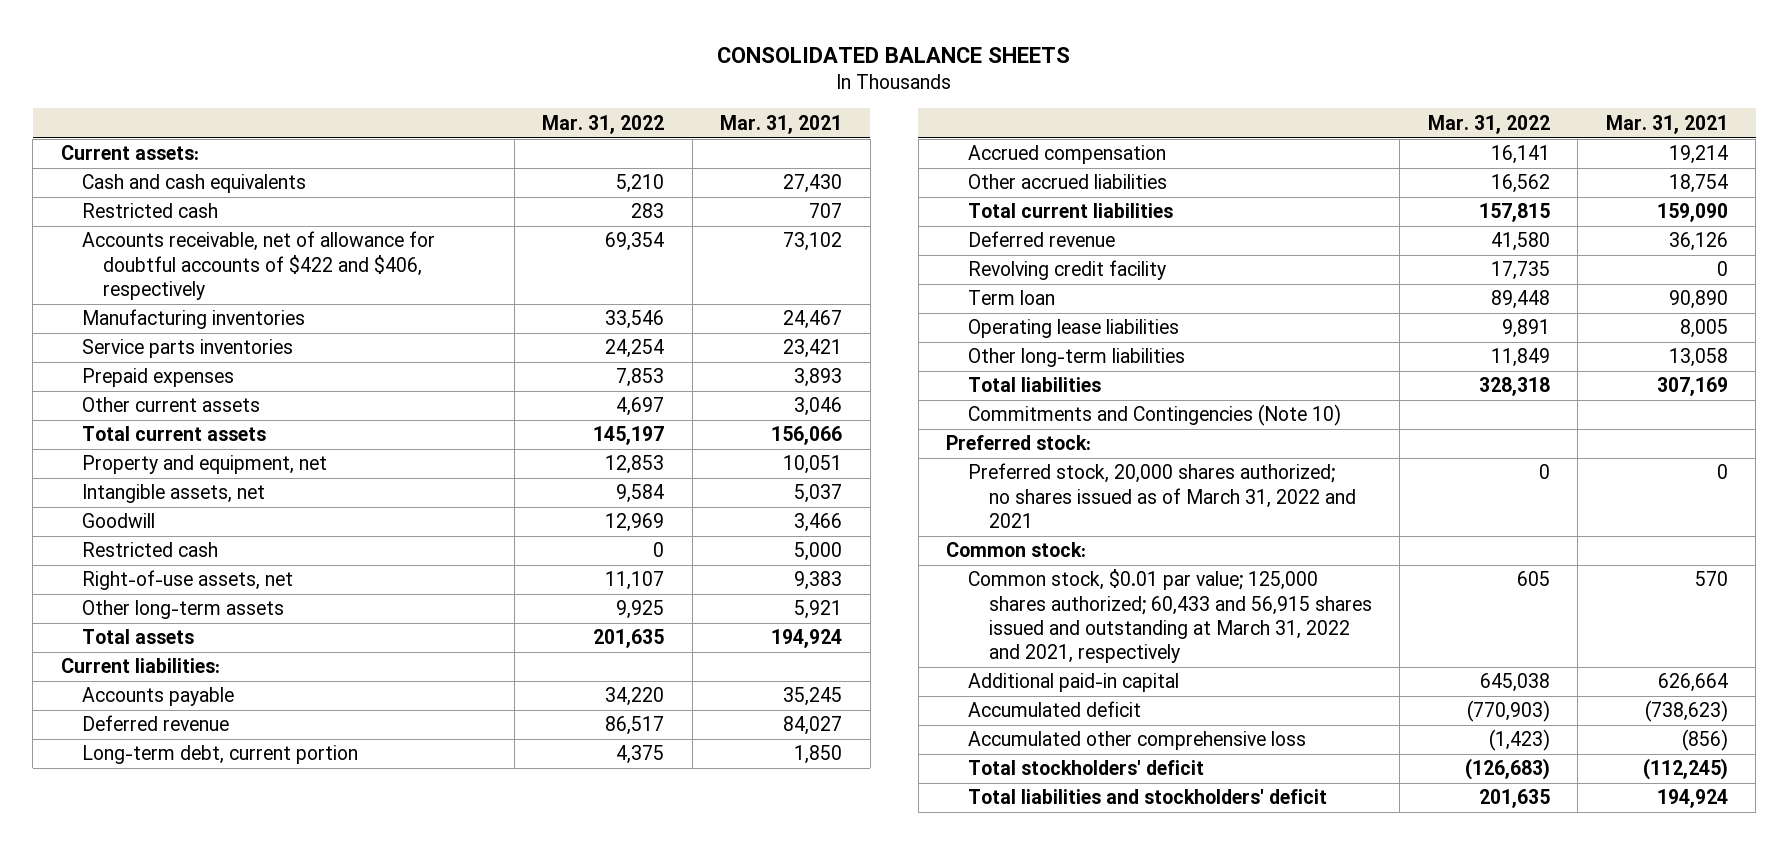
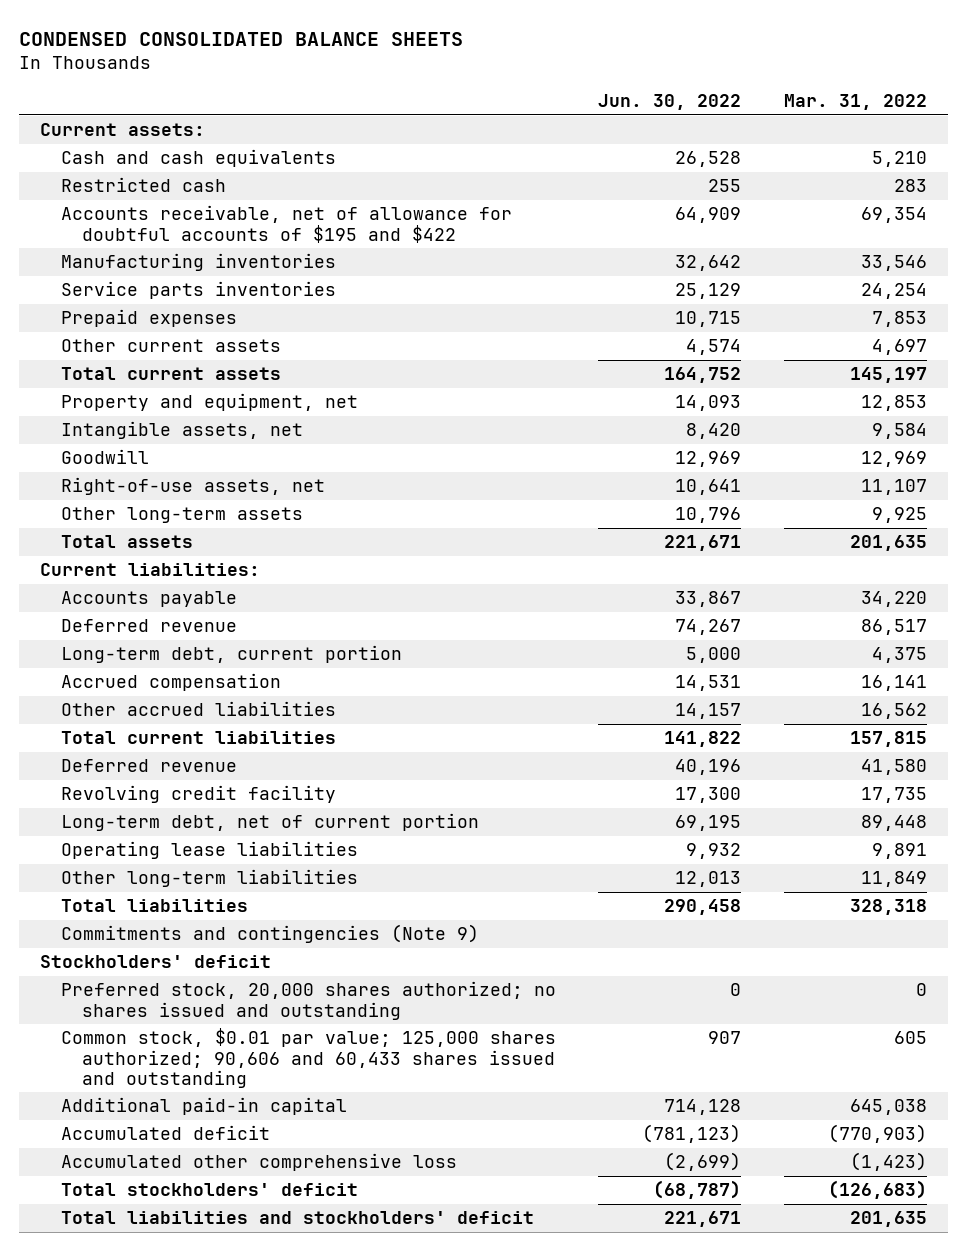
[717,46,1071,63] CONSOLIDATED BALANCE SHEETS -> [18,31,463,46] CONDENSED CONSOLIDATED BALANCE SHEETS
[720,114,843,134] Mar. 31, 2021 -> none
none -> [598,94,742,111] Jun. 30, 2022
[82,231,436,300] Accounts receivable, net of allowance for doubtful accounts of $422 and $406, respectively -> [60,205,512,243] Accounts receivable, net of allowance for doubtful accounts of $195 and $422
[82,542,219,558] Restricted cash -> none
[967,290,1055,306] Term loan -> [60,813,479,832] Long-term debt, net of current portion
[946,435,1092,451] Preferred stock: -> none
[946,542,1087,558] Common stock: -> none
[967,404,1341,427] Commitments and Contingencies (Note 10) -> [60,924,479,944] Commitments and contingencies (Note 9)
none -> [39,955,271,969] Stockholders' deficit
[967,463,1356,528] Preferred stock, 20,000 shares authorized; no shares issued as of March 31, 2022 and 2021 -> [60,981,556,1020] Preferred stock, 20,000 shares authorized; no shares issued and outstanding
[967,569,1372,663] Common stock, $0.01 par value; 125,000 shares authorized; 60,433 and 56,915 shares issued and outstanding at March 31, 2022 and 2021, respectively -> [60,1028,556,1088] Common stock, $0.01 par value; 125,000 shares authorized; 90,606 and 60,433 shares issued and outstanding

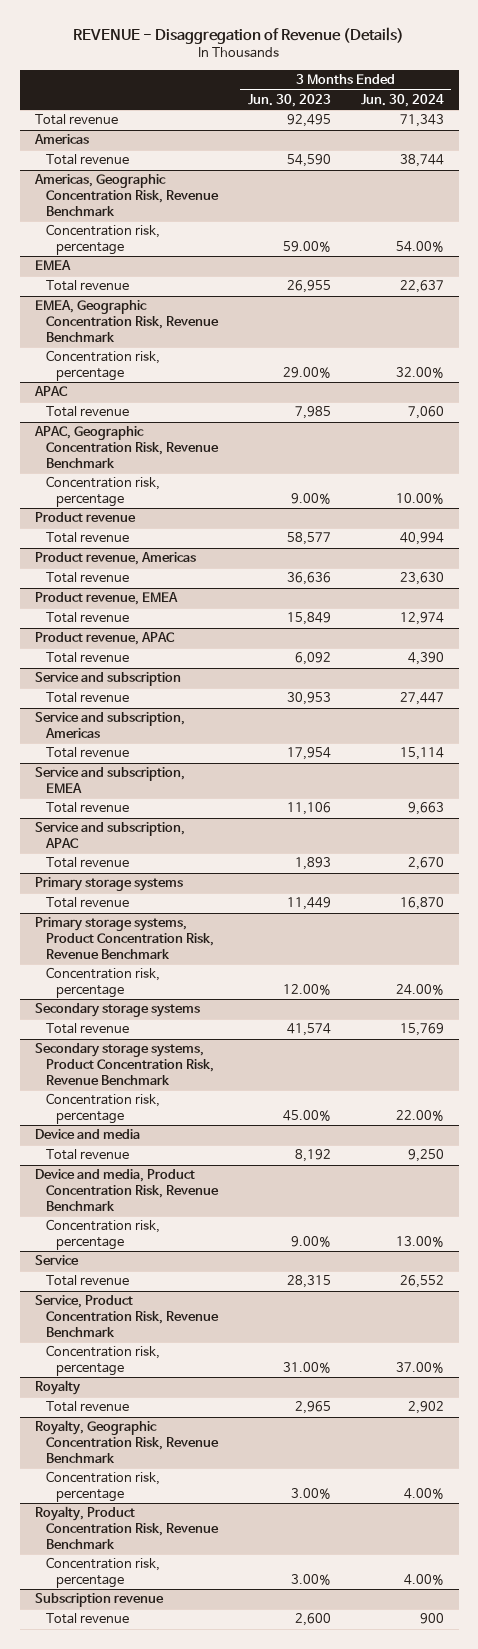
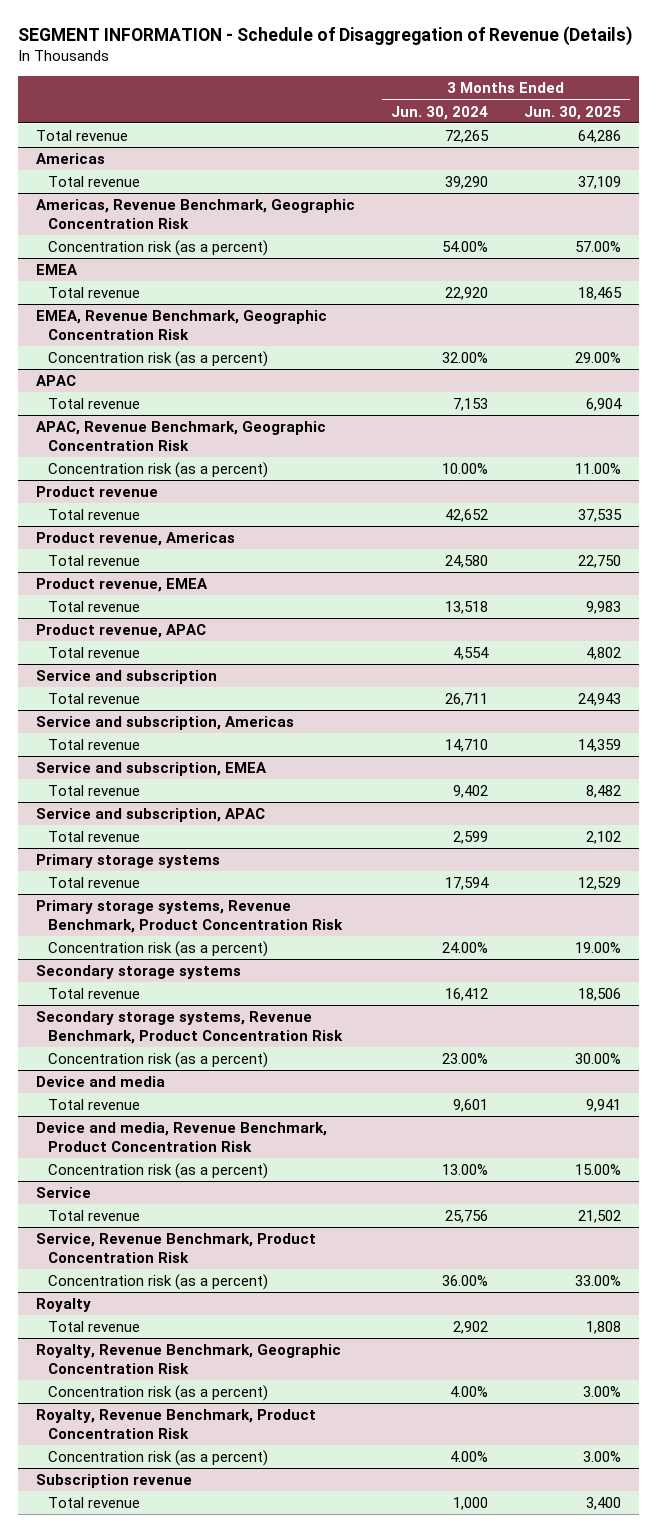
[73,26,405,44] REVENUE - Disaggregation of Revenue (Details) -> [17,25,632,46] SEGMENT INFORMATION - Schedule of Disaggregation of Revenue (Details)
[247,93,331,107] Jun. 30, 2023 -> none
none -> [524,105,622,120] Jun. 30, 2025
[399,114,444,128] 71,343 -> [444,129,489,143] 72,265
[399,154,444,168] 38,744 -> [444,175,488,189] 39,290
[33,174,219,217] Americas, Geographic Concentration Risk, Revenue Benchmark -> [35,198,355,229] Americas, Revenue Benchmark, Geographic Concentration Risk
[45,224,160,256] Concentration risk, percentage -> [48,239,269,256] Concentration risk (as a percent)
[399,280,444,294] 22,637 -> [444,286,488,300] 22,920
[34,300,219,343] EMEA, Geographic Concentration Risk, Revenue Benchmark -> [35,309,327,340] EMEA, Revenue Benchmark, Geographic Concentration Risk
[45,350,160,382] Concentration risk, percentage -> [48,350,269,367] Concentration risk (as a percent)
[407,406,444,420] 7,060 -> [452,397,488,411] 7,153
[33,426,219,469] APAC, Geographic Concentration Risk, Revenue Benchmark -> [35,420,326,451] APAC, Revenue Benchmark, Geographic Concentration Risk
[45,476,160,508] Concentration risk, percentage -> [48,461,269,478] Concentration risk (as a percent)
[399,532,444,546] 40,994 -> [444,508,488,522] 42,652
[399,572,444,586] 23,630 -> [444,554,488,568] 24,580
[399,612,444,626] 12,974 -> [444,600,488,614] 13,518
[407,652,444,666] 4,390 -> [452,646,489,660] 4,554
[399,692,444,706] 27,447 -> [444,692,488,706] 26,711
[399,747,444,761] 15,114 -> [444,738,488,752] 14,710
[407,802,444,816] 9,663 -> [452,784,488,798] 9,402
[407,857,444,871] 2,670 -> [452,830,488,844] 2,599
[399,897,444,911] 16,870 -> [444,876,489,890] 17,594
[34,917,214,960] Primary storage systems, Product Concentration Risk, Revenue Benchmark -> [35,899,344,933] Primary storage systems, Revenue Benchmark, Product Concentration Risk
[45,967,160,999] Concentration risk, percentage -> [48,940,269,957] Concentration risk (as a percent)
[399,1023,444,1037] 15,769 -> [444,987,488,1001] 16,412
[34,1043,214,1086] Secondary storage systems, Product Concentration Risk, Revenue Benchmark -> [35,1010,344,1044] Secondary storage systems, Revenue Benchmark, Product Concentration Risk
[45,1093,160,1125] Concentration risk, percentage -> [48,1051,269,1068] Concentration risk (as a percent)
[395,1110,444,1122] 22.00% -> [441,1052,488,1064] 23.00%
[407,1149,444,1163] 9,250 -> [452,1098,488,1112] 9,601
[34,1169,219,1212] Device and media, Product Concentration Risk, Revenue Benchmark -> [35,1121,327,1152] Device and media, Revenue Benchmark, Product Concentration Risk
[45,1219,160,1251] Concentration risk, percentage -> [48,1162,269,1179] Concentration risk (as a percent)
[399,1275,444,1289] 26,552 -> [444,1209,488,1223] 25,756
[34,1295,219,1338] Service, Product Concentration Risk, Revenue Benchmark -> [35,1232,316,1263] Service, Revenue Benchmark, Product Concentration Risk
[45,1345,160,1377] Concentration risk, percentage -> [48,1273,269,1290] Concentration risk (as a percent)
[395,1362,444,1374] 37.00% -> [441,1274,488,1286] 36.00%
[34,1420,219,1464] Royalty, Geographic Concentration Risk, Revenue Benchmark -> [35,1343,341,1374] Royalty, Revenue Benchmark, Geographic Concentration Risk
[45,1471,160,1503] Concentration risk, percentage -> [48,1384,269,1401] Concentration risk (as a percent)
[34,1506,219,1550] Royalty, Product Concentration Risk, Revenue Benchmark -> [35,1408,316,1439] Royalty, Revenue Benchmark, Product Concentration Risk
[45,1557,160,1589] Concentration risk, percentage -> [48,1449,269,1466] Concentration risk (as a percent)
[419,1613,444,1625] 900 -> [452,1496,488,1510] 1,000

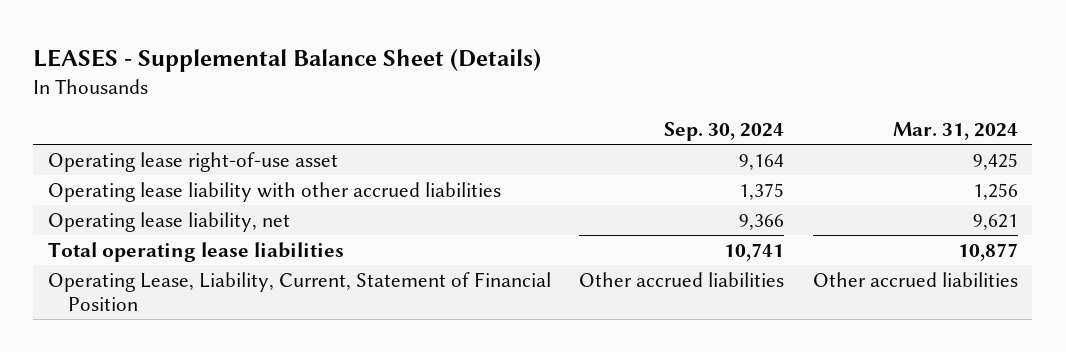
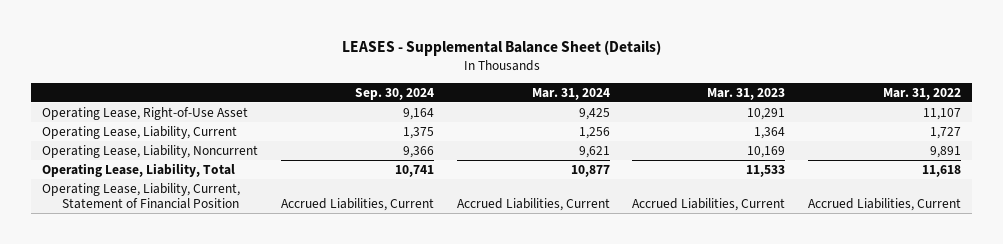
none -> [707,87,786,100] Mar. 31, 2023
none -> [882,87,961,100] Mar. 31, 2022
[47,151,338,172] Operating lease right-of-use asset -> [42,106,249,120] Operating Lease, Right-of-Use Asset
[47,181,501,202] Operating lease liability with other accrued liabilities -> [42,125,238,139] Operating Lease, Liability, Current
[47,211,290,232] Operating lease liability, net -> [42,144,259,158] Operating Lease, Liability, Noncurrent
[47,241,344,262] Total operating lease liabilities -> [42,162,236,177] Operating Lease, Liability, Total
[579,271,785,287] Other accrued liabilities -> [280,198,434,212] Accrued Liabilities, Current
[813,271,1019,287] Other accrued liabilities -> [456,198,610,212] Accrued Liabilities, Current

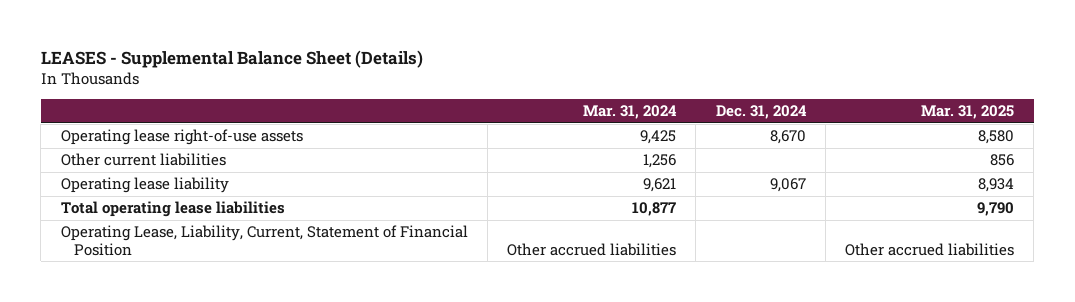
[354,87,434,100] Sep. 30, 2024 -> none
[707,87,786,100] Mar. 31, 2023 -> none
[882,87,961,100] Mar. 31, 2022 -> none
none -> [715,105,807,120] Dec. 31, 2024
none -> [920,105,1014,120] Mar. 31, 2025
[42,106,249,120] Operating Lease, Right-of-Use Asset -> [60,129,303,146] Operating lease right-of-use assets
[42,125,238,139] Operating Lease, Liability, Current -> [60,153,226,167] Other current liabilities
[42,144,259,158] Operating Lease, Liability, Noncurrent -> [60,177,229,194] Operating lease liability
[42,162,236,177] Operating Lease, Liability, Total -> [60,201,285,218] Total operating lease liabilities
[456,198,610,212] Accrued Liabilities, Current -> [507,242,677,256] Other accrued liabilities

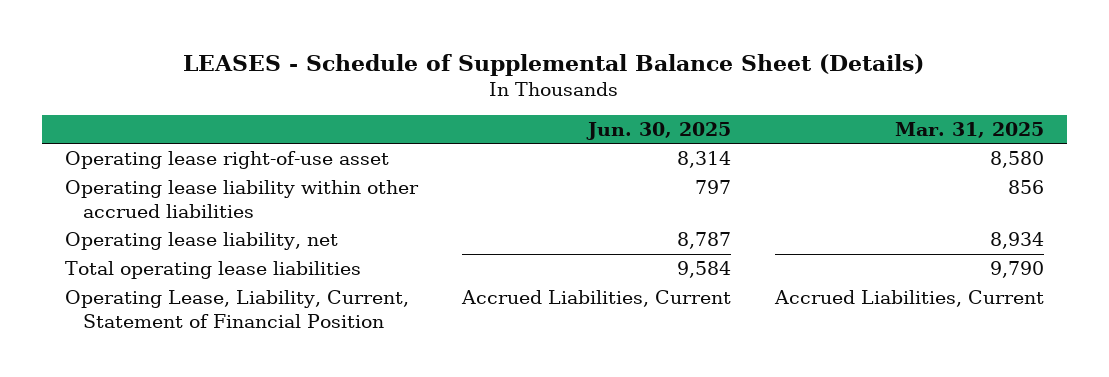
[40,50,423,69] LEASES - Supplemental Balance Sheet (Details) -> [183,54,925,77] LEASES - Schedule of Supplemental Balance Sheet (Details)
[583,105,678,120] Mar. 31, 2024 -> none
[715,105,807,120] Dec. 31, 2024 -> none
none -> [585,121,731,140] Jun. 30, 2025
[60,129,303,146] Operating lease right-of-use assets -> [64,151,389,170] Operating lease right-of-use asset
[60,153,226,167] Other current liabilities -> [64,180,419,218] Operating lease liability within other accrued liabilities
[60,177,229,194] Operating lease liability -> [64,232,338,251] Operating lease liability, net
[844,242,1014,256] Other accrued liabilities -> [774,290,1045,308] Accrued Liabilities, Current

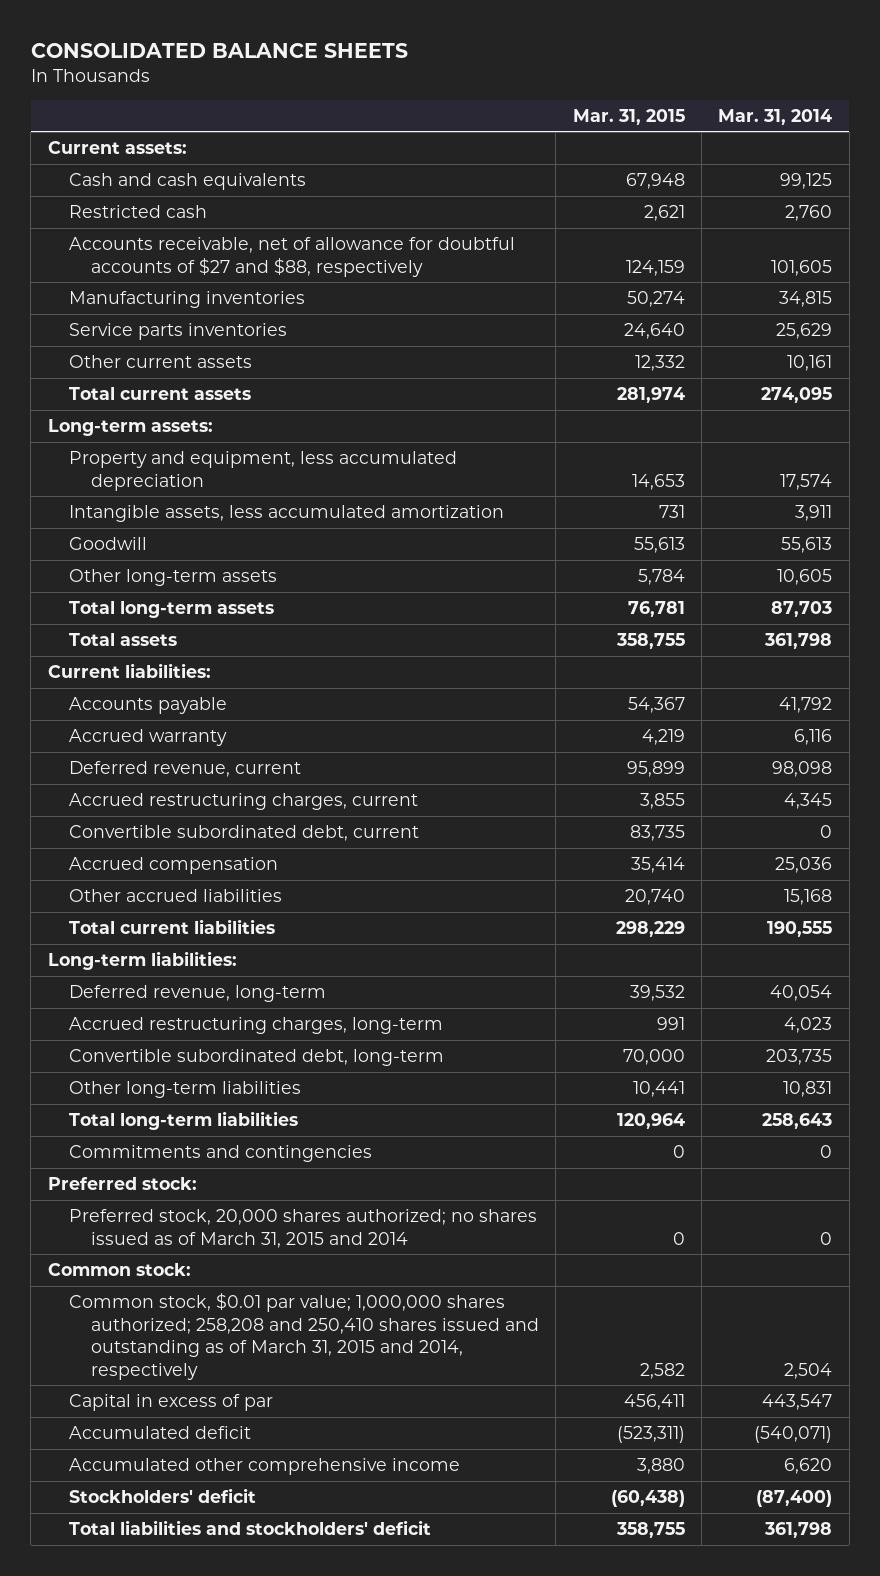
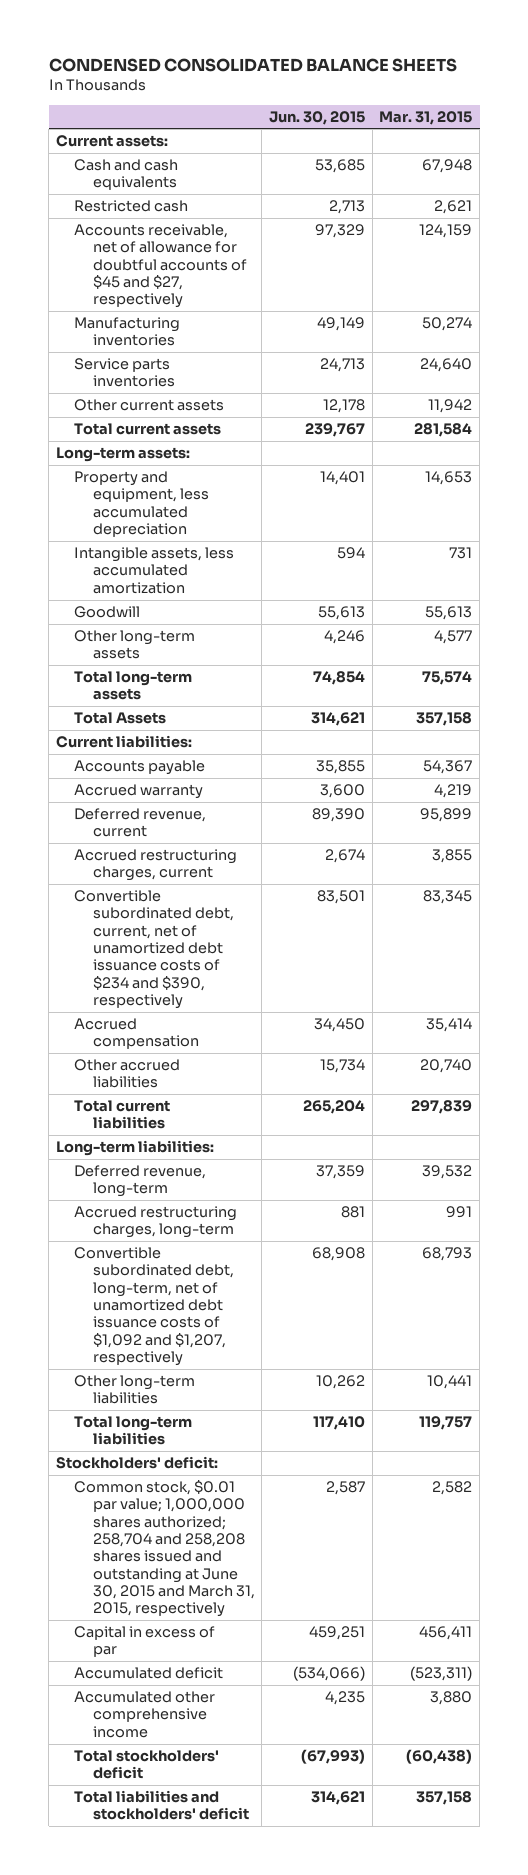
[30,43,408,59] CONSOLIDATED BALANCE SHEETS -> [48,57,457,72] CONDENSED CONSOLIDATED BALANCE SHEETS
[718,108,833,125] Mar. 31, 2014 -> none
none -> [269,110,366,125] Jun. 30, 2015
[69,237,516,277] Accounts receivable, net of allowance for doubtful accounts of $27 and $88, respectively -> [74,224,247,309] Accounts receivable, net of allowance for doubtful accounts of $45 and $27, respectively
[634,355,685,372] 12,332 -> [428,399,473,414] 11,942
[616,387,685,404] 281,974 -> [414,423,473,438] 281,584
[637,569,685,586] 5,784 -> [434,630,473,645] 4,577
[627,601,685,618] 76,781 -> [422,671,473,686] 75,574
[69,633,178,647] Total assets -> [74,712,167,725] Total Assets
[615,633,685,650] 358,755 -> [416,712,473,727] 357,158
[69,825,420,842] Convertible subordinated debt, current -> none
none -> [74,890,234,1009] Convertible subordinated debt, current, net of unamortized debt issuance costs of $234 and $390, respectively
[615,921,685,938] 298,229 -> [411,1100,473,1115] 297,839
[69,1049,445,1067] Convertible subordinated debt, long-term -> [74,1247,234,1366] Convertible subordinated debt, long-term, net of unamortized debt issuance costs of $1,092 and $1,207, respectively
[622,1049,685,1066] 70,000 -> [422,1247,473,1262] 68,793
[69,1145,373,1163] Commitments and contingencies -> none
[47,1177,197,1191] Preferred stock: -> none
[69,1209,538,1248] Preferred stock, 20,000 shares authorized; no shares issued as of March 31, 2015 and 2014 -> none
[47,1263,191,1277] Common stock: -> none
[616,1113,685,1130] 120,964 -> [419,1416,473,1431] 119,757
none -> [55,1456,218,1470] Stockholders' deficit:
[69,1293,540,1380] Common stock, $0.01 par value; 1,000,000 shares authorized; 258,208 and 250,410 shares issued and outstanding as of March 31, 2015 and 2014, respectively -> [74,1480,255,1618] Common stock, $0.01 par value; 1,000,000 shares authorized; 258,704 and 258,208 shares issued and outstanding at June 30, 2015 and March 31, 2015, respectively
[69,1488,257,1504] Stockholders' deficit -> [74,1750,220,1780] Total stockholders' deficit
[615,1522,685,1539] 358,755 -> [416,1791,473,1806] 357,158

